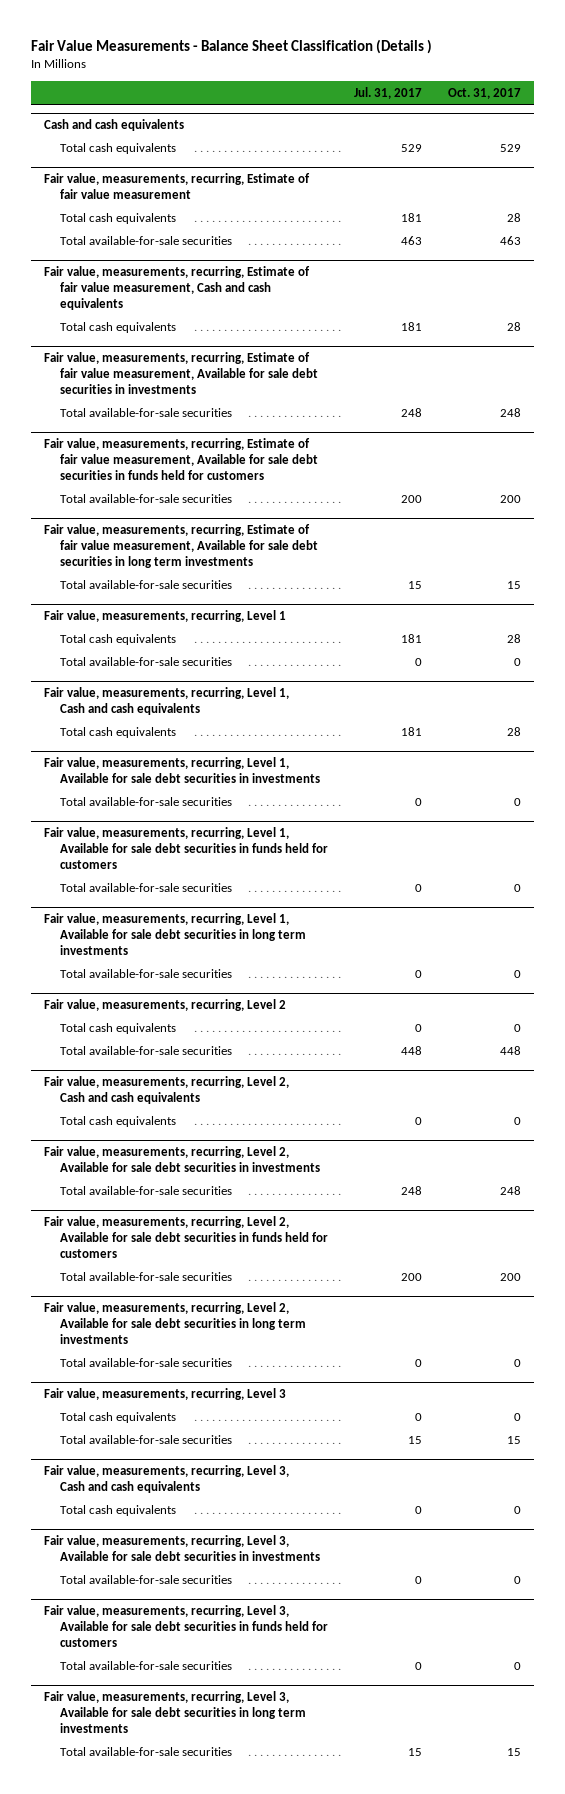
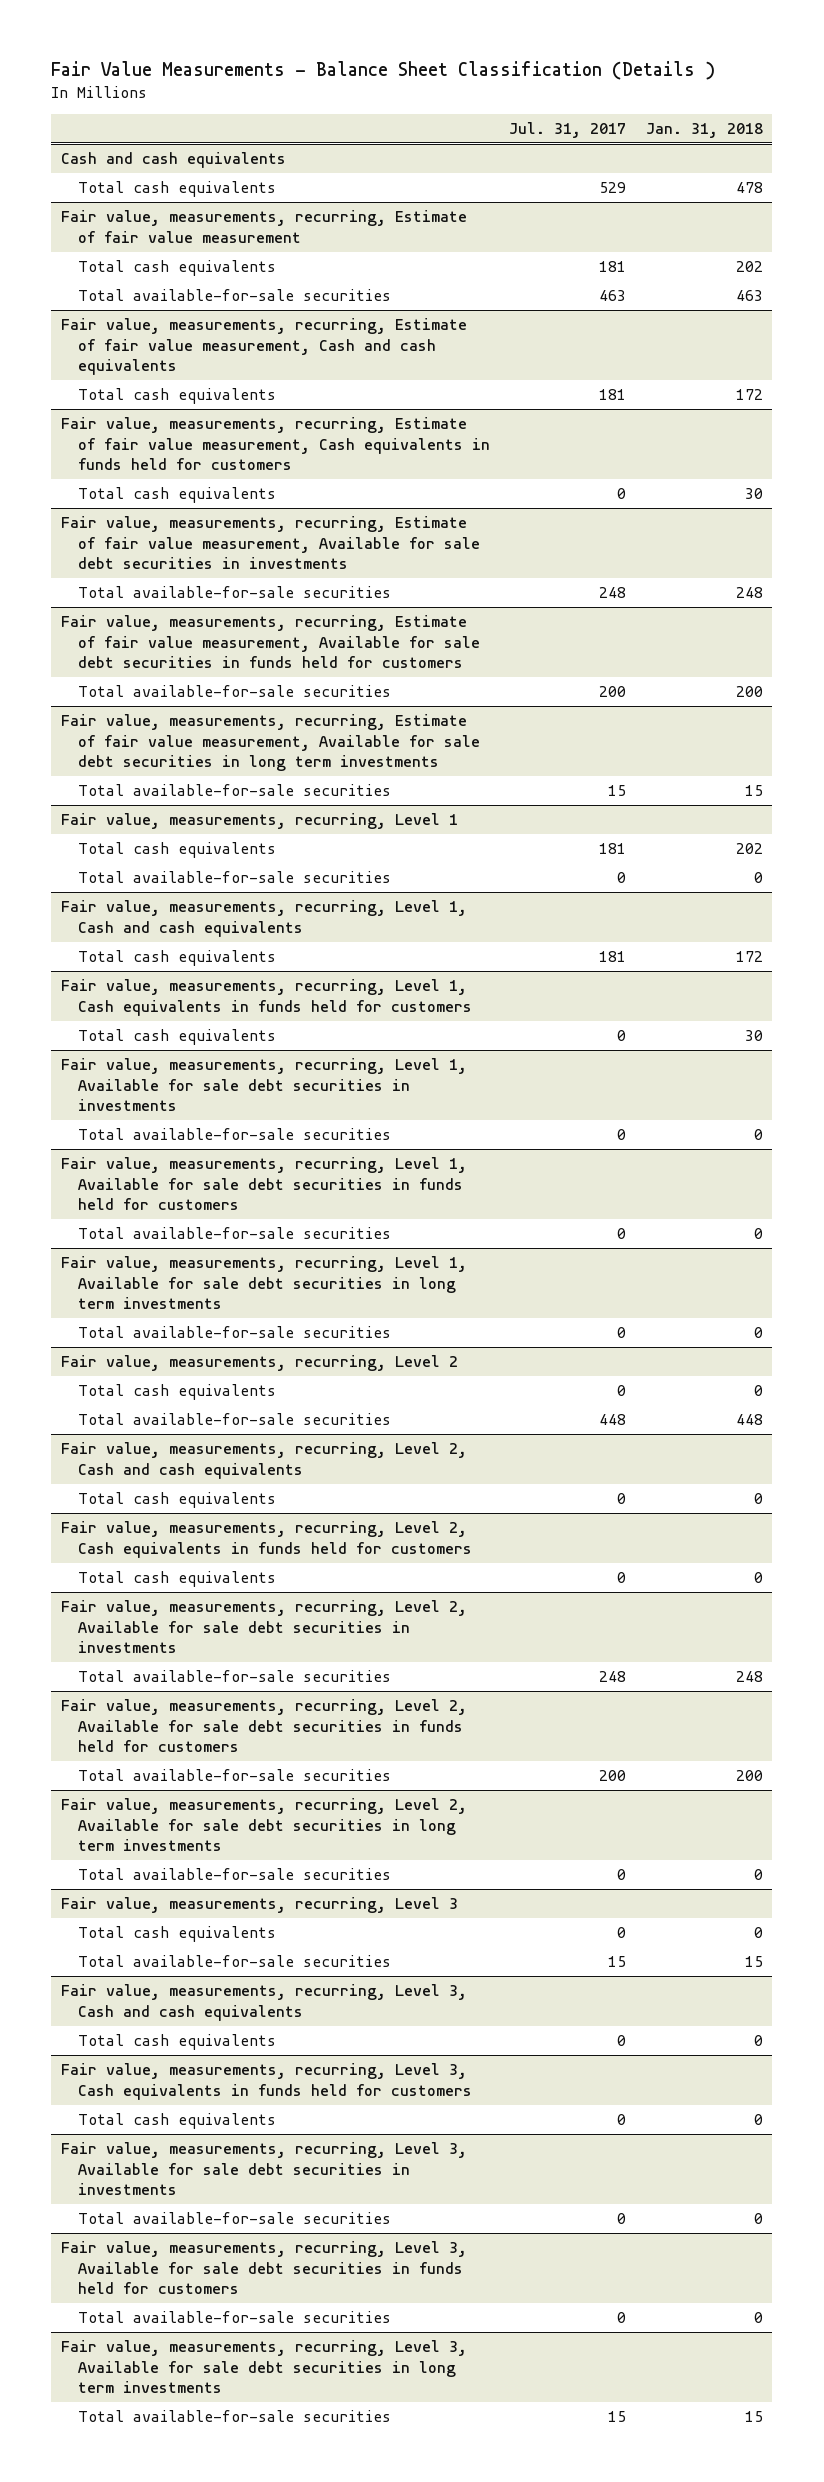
[448,87,522,99] Oct. 31, 2017 -> none
none -> [645,122,763,138] Jan. 31, 2018
none -> [60,417,491,471] Fair value, measurements, recurring, Estimate of fair value measurement, Cash equivalents in funds held for customers
none -> [78,487,277,504] Total cash equivalents
none -> [60,979,473,1016] Fair value, measurements, recurring, Level 1, Cash equivalents in funds held for customers
none -> [78,1029,277,1046] Total cash equivalents
none -> [60,1521,473,1558] Fair value, measurements, recurring, Level 2, Cash equivalents in funds held for customers
none -> [78,1571,277,1588] Total cash equivalents
none -> [60,2063,473,2100] Fair value, measurements, recurring, Level 3, Cash equivalents in funds held for customers
none -> [78,2113,277,2130] Total cash equivalents

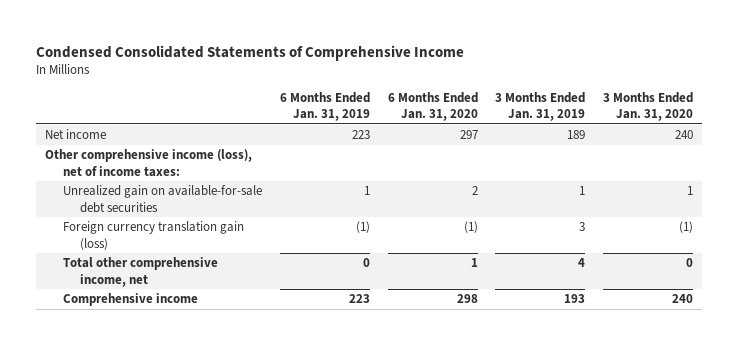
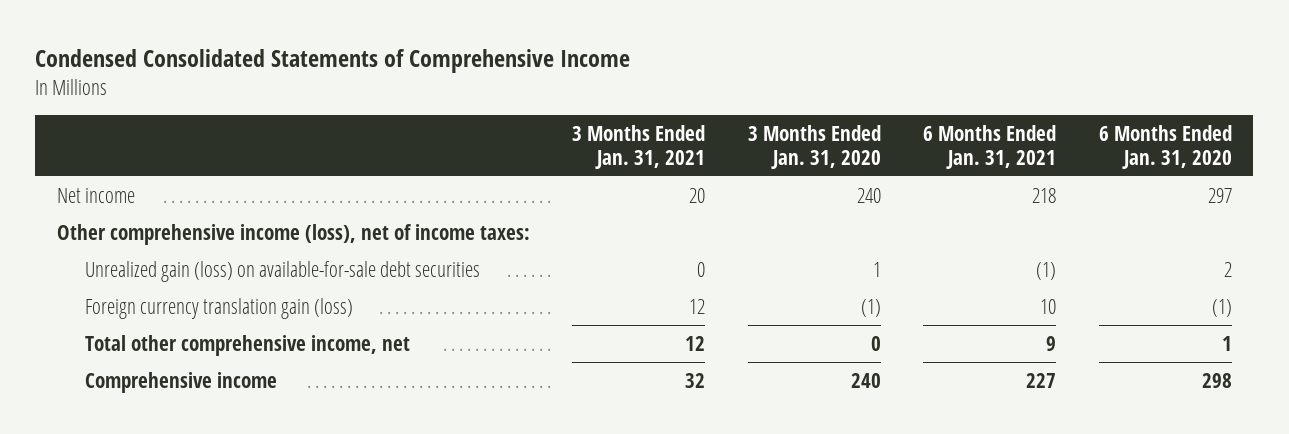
[279,91,370,122] 6 Months Ended Jan. 31, 2019 -> none
[495,91,586,122] 3 Months Ended Jan. 31, 2019 -> none
none -> [572,124,706,169] 3 Months Ended Jan. 31, 2021
none -> [923,124,1057,169] 6 Months Ended Jan. 31, 2021
[62,185,262,213] Unrealized gain on available-for-sale debt securities -> [84,260,480,282] Unrealized gain (loss) on available-for-sale debt securities

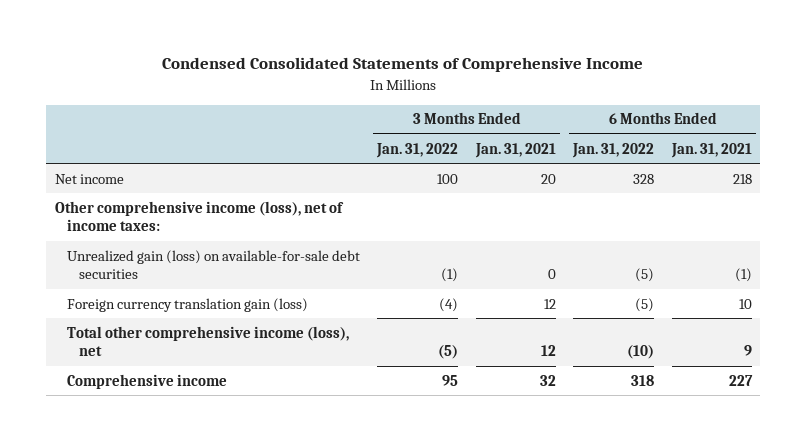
[747,124,881,169] 3 Months Ended Jan. 31, 2020 -> none
[1098,124,1232,169] 6 Months Ended Jan. 31, 2020 -> none
none -> [376,142,459,158] Jan. 31, 2022
none -> [572,142,655,158] Jan. 31, 2022
[84,334,410,356] Total other comprehensive income, net -> [66,325,349,357] Total other comprehensive income (loss), net

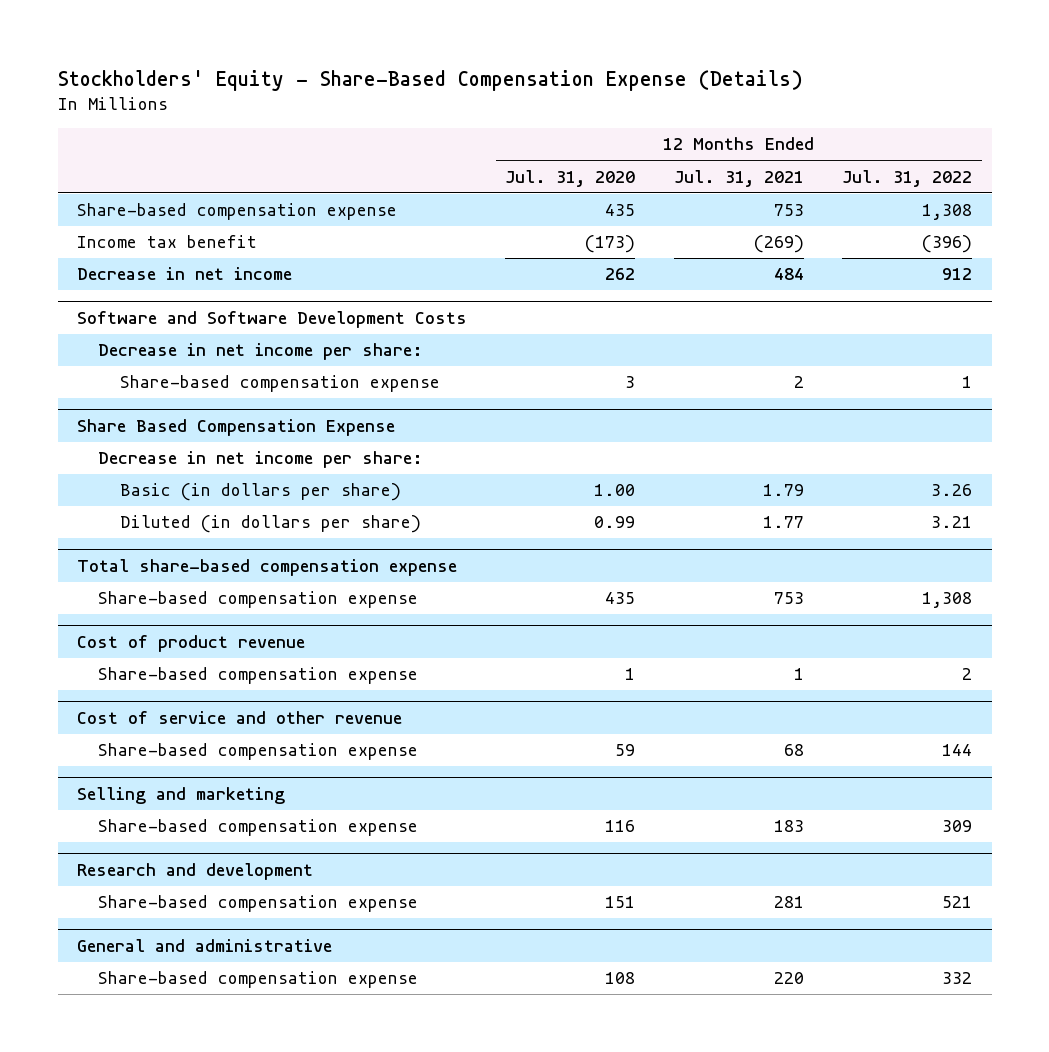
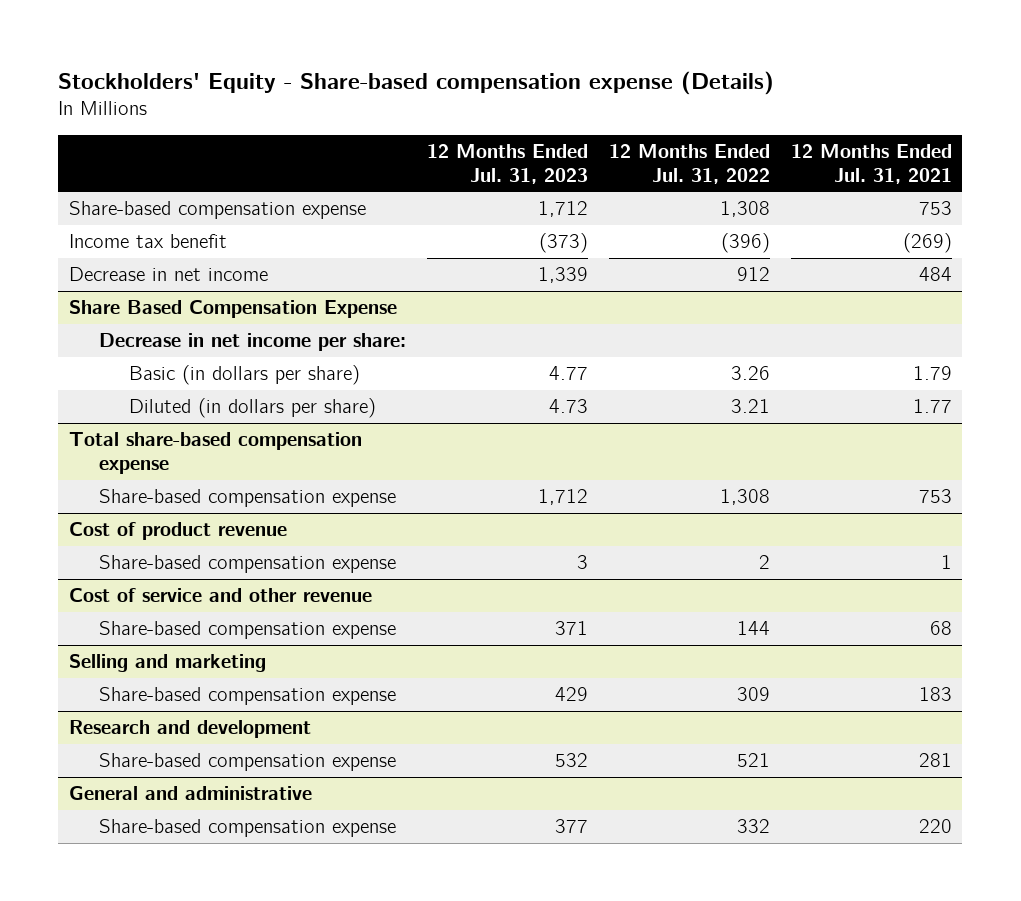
[57,69,803,91] Stockholders' Equity - Share-Based Compensation Expense (Details) -> [58,70,775,95] Stockholders' Equity - Share-based compensation expense (Details)
[505,169,636,187] Jul. 31, 2020 -> none
none -> [426,144,588,184] 12 Months Ended Jul. 31, 2023
[76,310,467,328] Software and Software Development Costs -> none
[98,343,424,361] Decrease in net income per share: -> none
[120,375,441,393] Share-based compensation expense -> none

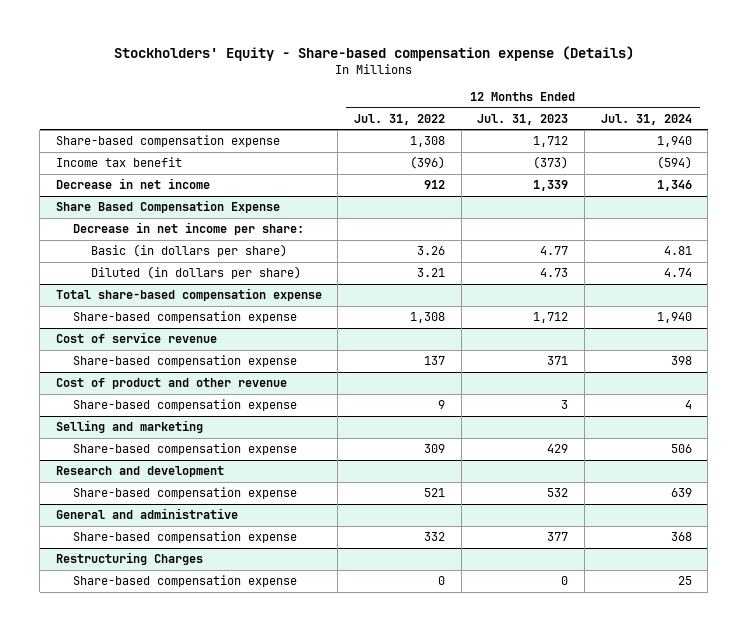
[790,144,952,184] 12 Months Ended Jul. 31, 2021 -> none
none -> [600,113,692,125] Jul. 31, 2024
[68,522,287,541] Cost of product revenue -> [55,332,217,344] Cost of service revenue
[576,555,588,570] 3 -> [547,356,569,366] 371
[758,555,770,570] 2 -> [424,356,446,366] 137
[68,588,372,603] Cost of service and other revenue -> [55,378,287,390] Cost of product and other revenue
[554,621,588,636] 371 -> [561,400,569,410] 3
[736,621,770,636] 144 -> [438,400,446,410] 9
none -> [55,552,203,566] Restructuring Charges
none -> [73,575,298,588] Share-based compensation expense

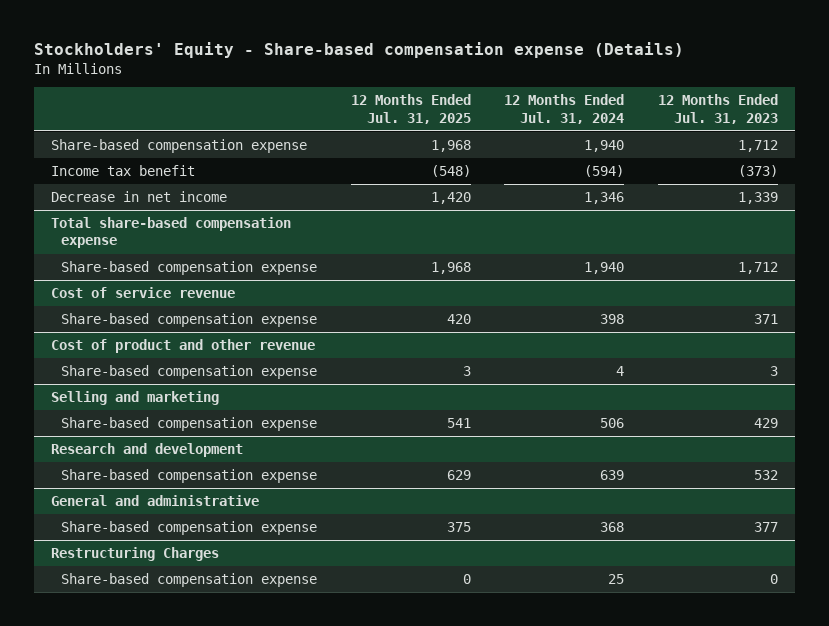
[354,113,446,125] Jul. 31, 2022 -> none
none -> [350,94,471,124] 12 Months Ended Jul. 31, 2025
[55,200,280,214] Share Based Compensation Expense -> none
[73,222,305,236] Decrease in net income per share: -> none
[90,244,287,258] Basic (in dollars per share) -> none
[90,266,301,280] Diluted (in dollars per share) -> none

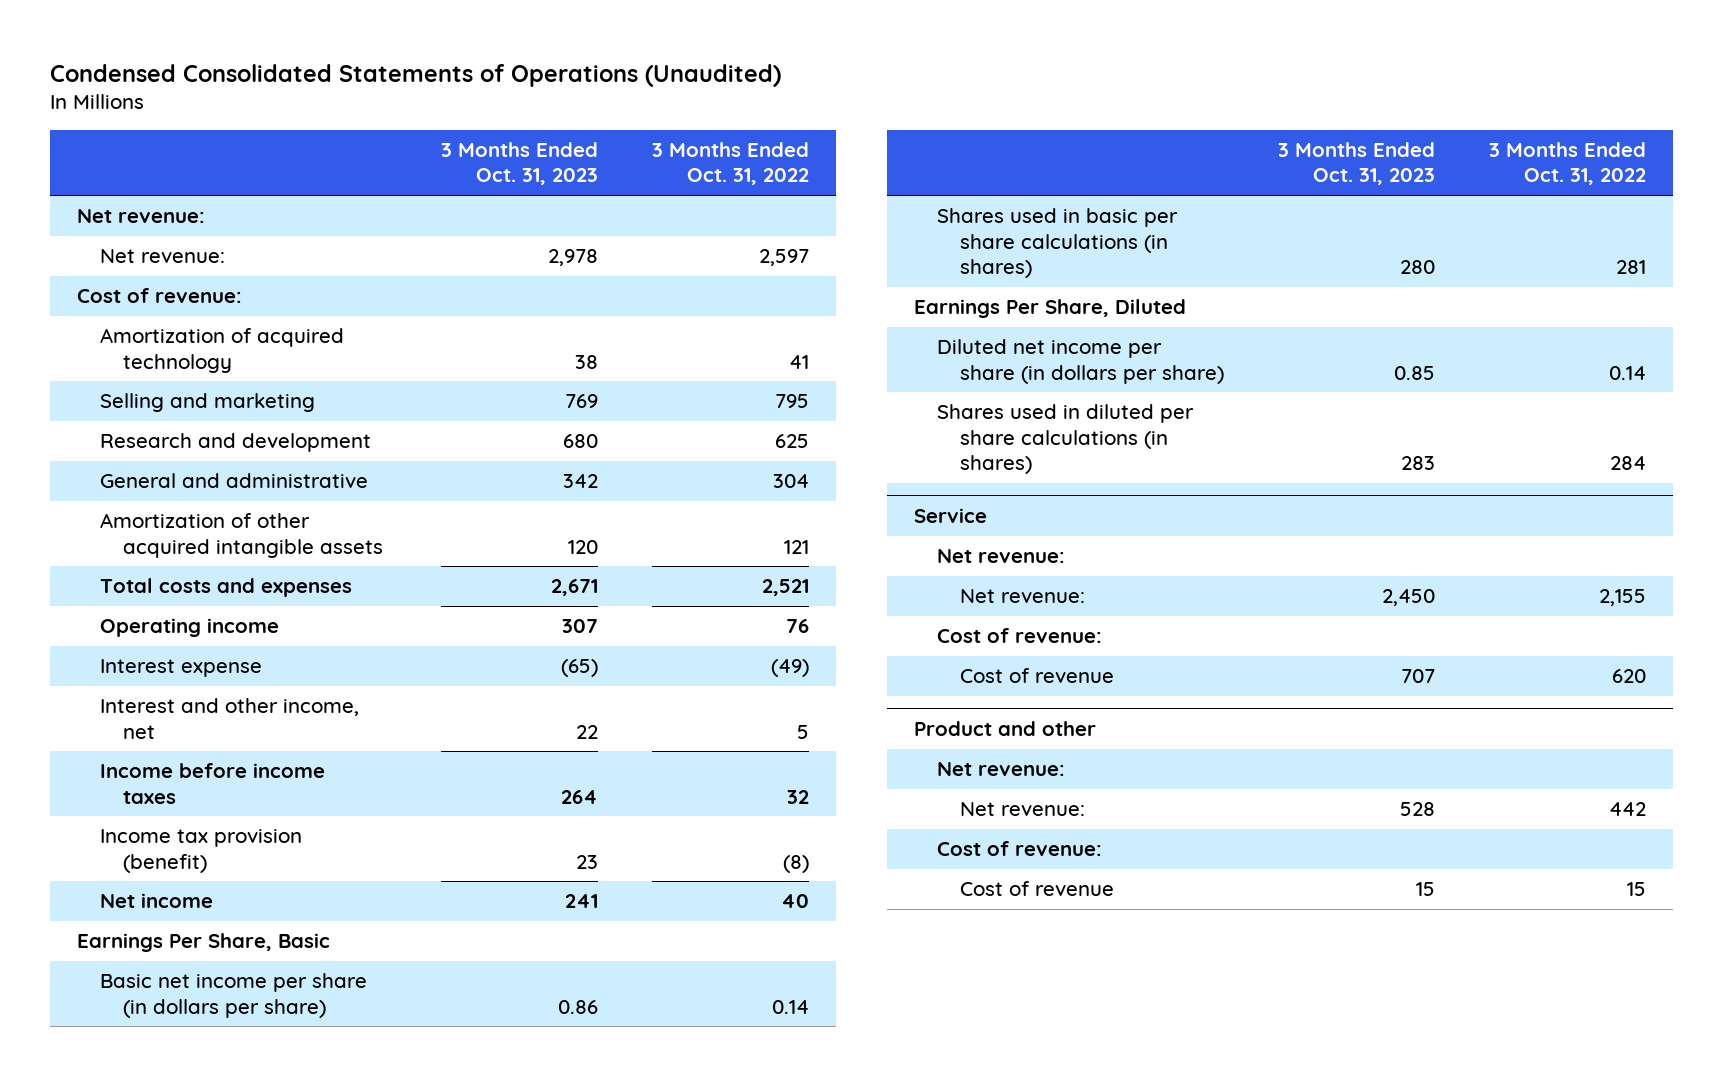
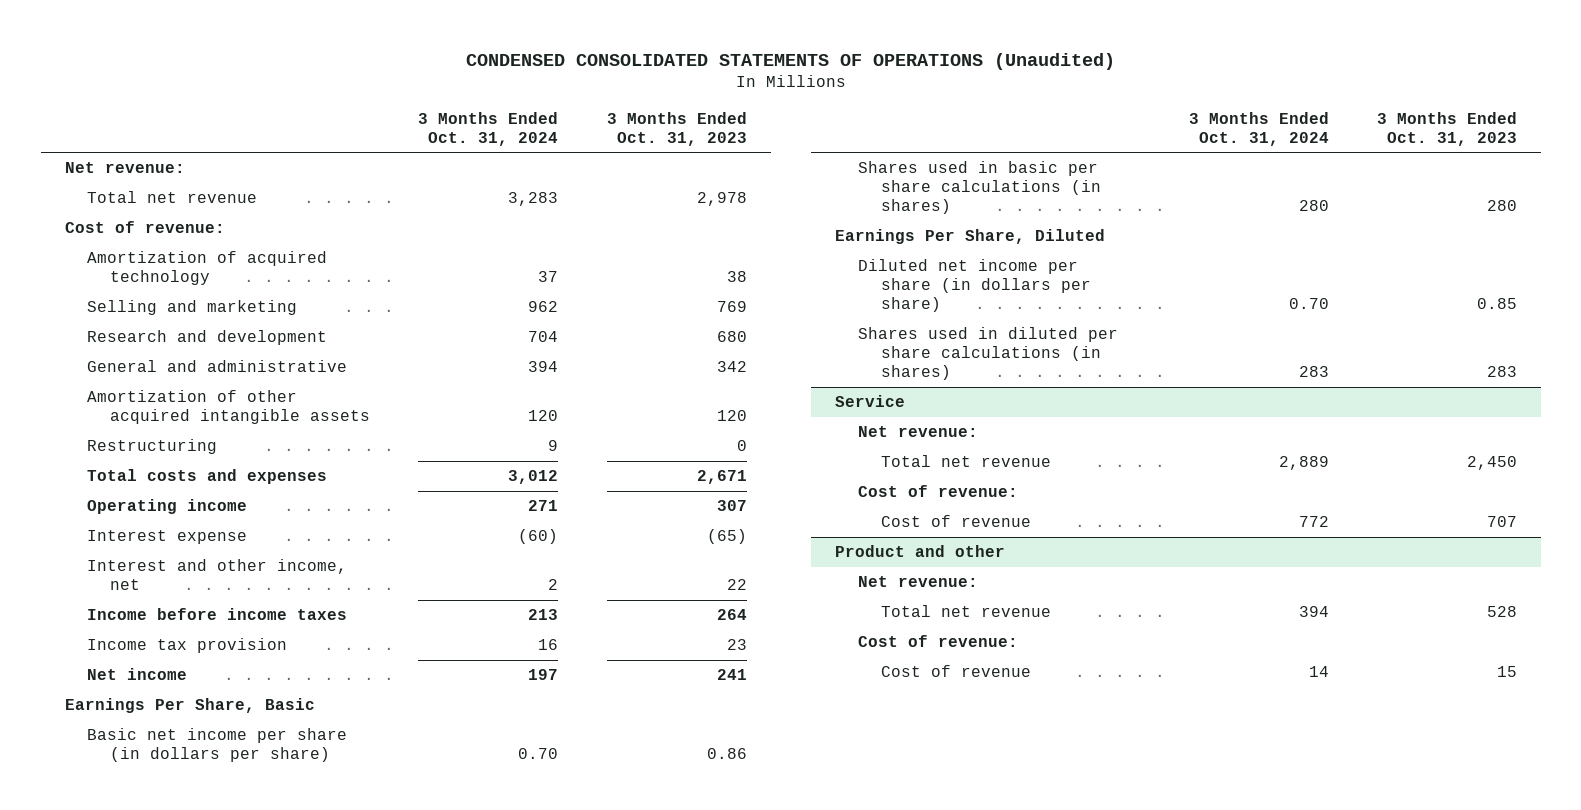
[50,63,782,87] Condensed Consolidated Statements of Operations (Unaudited) -> [465,52,1115,70] CONDENSED CONSOLIDATED STATEMENTS OF OPERATIONS (Unaudited)
[652,141,810,186] 3 Months Ended Oct. 31, 2022 -> none
none -> [418,111,559,146] 3 Months Ended Oct. 31, 2024
[100,249,226,264] Net revenue: -> [87,191,258,204] Total net revenue
none -> [87,439,218,455] Restructuring
[100,829,303,873] Income tax provision (benefit) -> [87,638,288,654] Income tax provision
[959,589,1085,604] Net revenue: -> [880,455,1051,468] Total net revenue
[959,802,1085,817] Net revenue: -> [880,605,1051,618] Total net revenue

